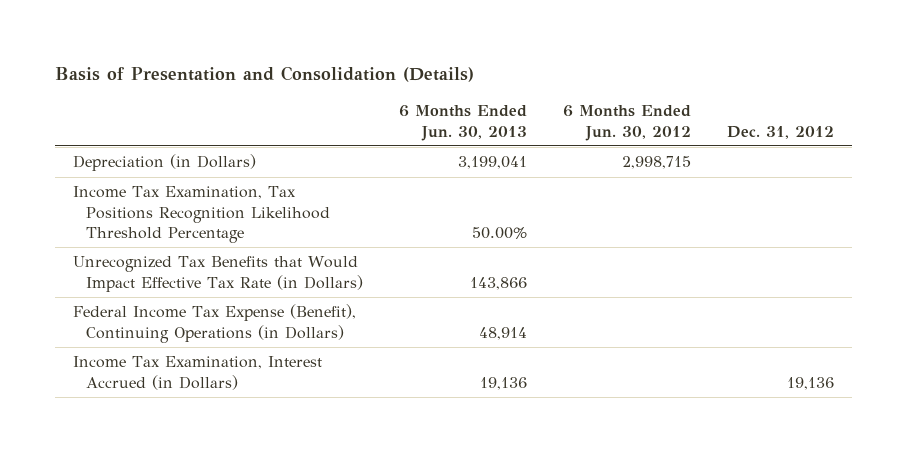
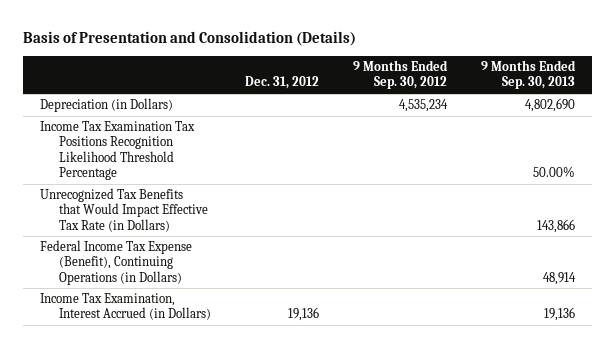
[398,105,527,141] 6 Months Ended Jun. 30, 2013 -> none
[562,105,691,141] 6 Months Ended Jun. 30, 2012 -> none
none -> [352,60,448,90] 9 Months Ended Sep. 30, 2012
none -> [480,60,576,90] 9 Months Ended Sep. 30, 2013
[73,186,330,243] Income Tax Examination, Tax Positions Recognition Likelihood Threshold Percentage -> [40,121,196,181] Income Tax Examination Tax Positions Recognition Likelihood Threshold Percentage

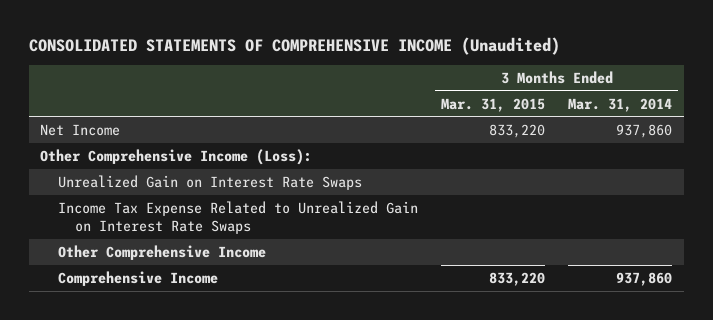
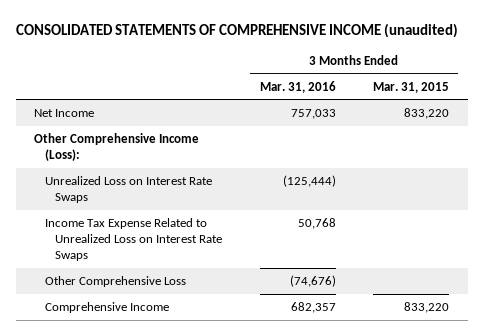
[28,36,560,55] CONSOLIDATED STATEMENTS OF COMPREHENSIVE INCOME (Unaudited) -> [15,23,458,39] CONSOLIDATED STATEMENTS OF COMPREHENSIVE INCOME (unaudited)
[568,97,673,112] Mar. 31, 2014 -> none
none -> [259,80,336,93] Mar. 31, 2016
[57,174,362,190] Unrealized Gain on Interest Rate Swaps -> [44,175,212,204] Unrealized Loss on Interest Rate Swaps
[57,200,418,234] Income Tax Expense Related to Unrealized Gain on Interest Rate Swaps -> [44,217,223,262] Income Tax Expense Related to Unrealized Loss on Interest Rate Swaps
[57,244,266,260] Other Comprehensive Income -> [44,275,186,287] Other Comprehensive Loss

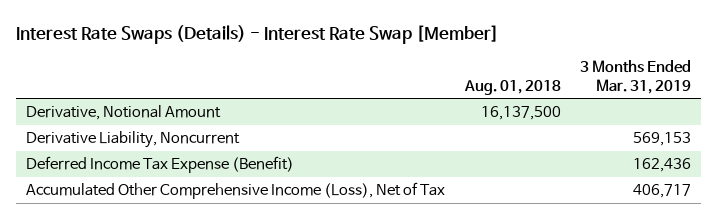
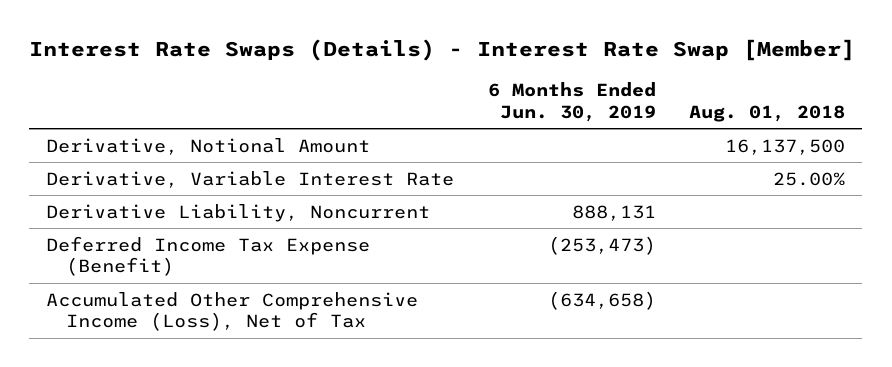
[579,59,691,94] 3 Months Ended Mar. 31, 2019 -> none
none -> [487,82,656,122] 6 Months Ended Jun. 30, 2019
none -> [46,170,455,188] Derivative, Variable Interest Rate

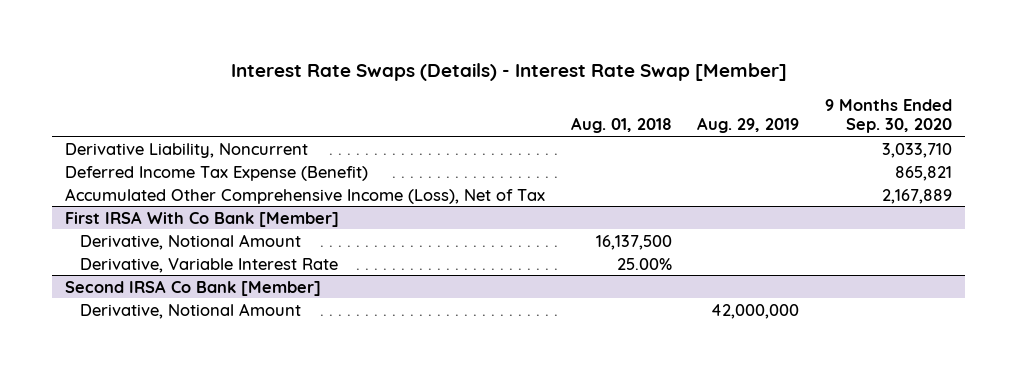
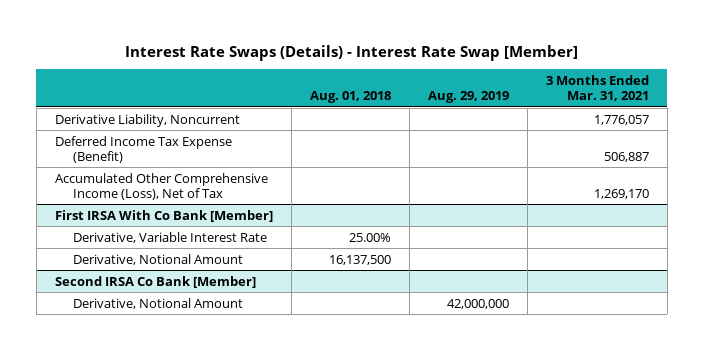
[825,99,953,134] 9 Months Ended Sep. 30, 2020 -> none
none -> [545,75,649,102] 3 Months Ended Mar. 31, 2021
[79,233,301,250] Derivative, Notional Amount -> [73,253,244,265] Derivative, Notional Amount

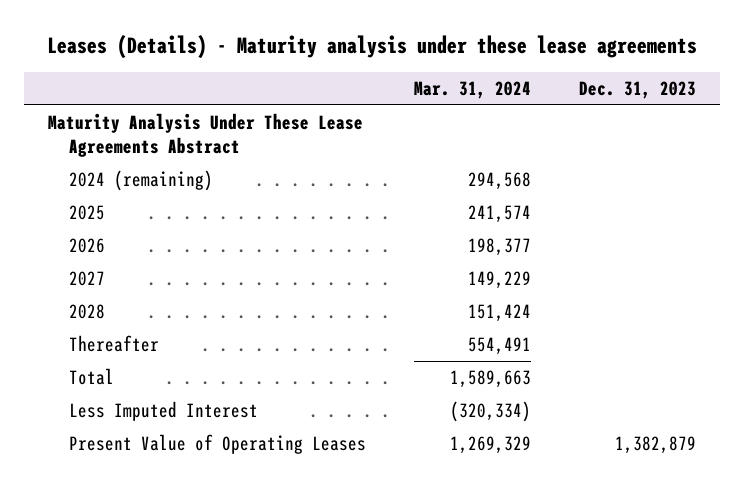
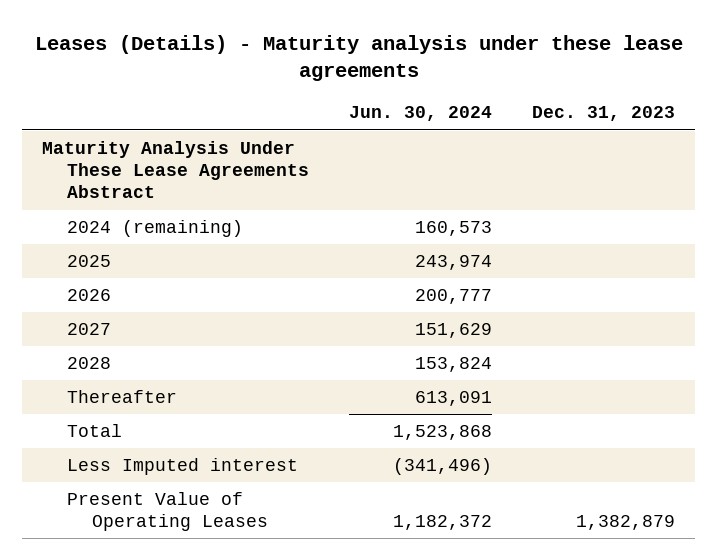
[413,81,531,100] Mar. 31, 2024 -> none
none -> [349,106,493,122] Jun. 30, 2024
[69,400,259,421] Less Imputed Interest -> [66,458,298,476] Less Imputed interest

